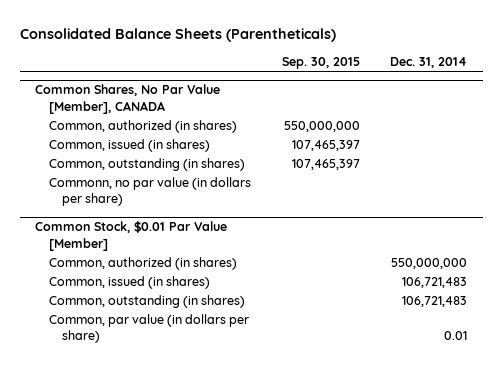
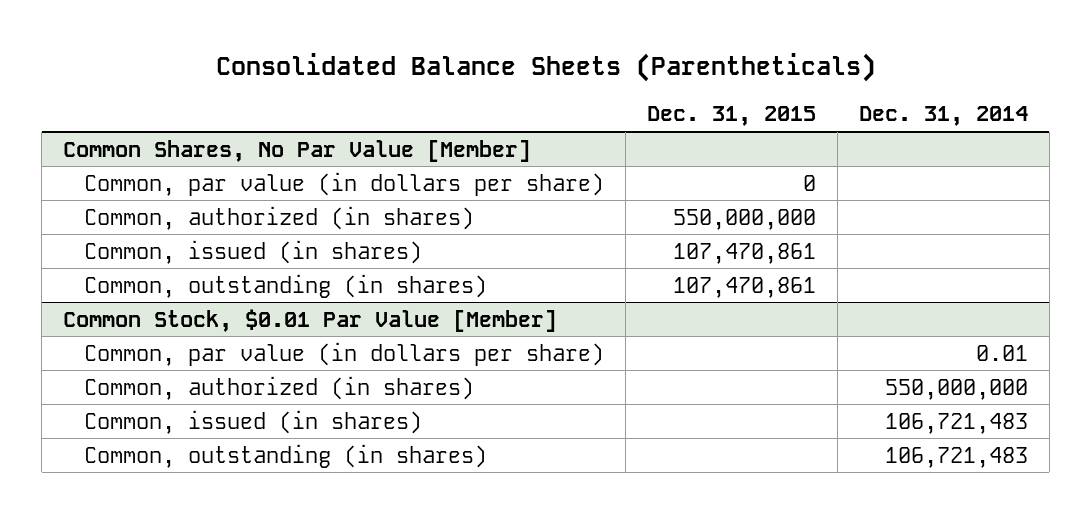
[281,56,360,69] Sep. 30, 2015 -> none
none -> [647,106,817,127] Dec. 31, 2015
[35,84,221,114] Common Shares, No Par Value [Member], CANADA -> [63,139,532,162] Common Shares, No Par Value [Member]
none -> [84,171,605,196] Common, par value (in dollars per share)
[48,177,251,207] Commonn, no par value (in dollars per share) -> none
[48,314,249,344] Common, par value (in dollars per share) -> [84,341,605,366] Common, par value (in dollars per share)

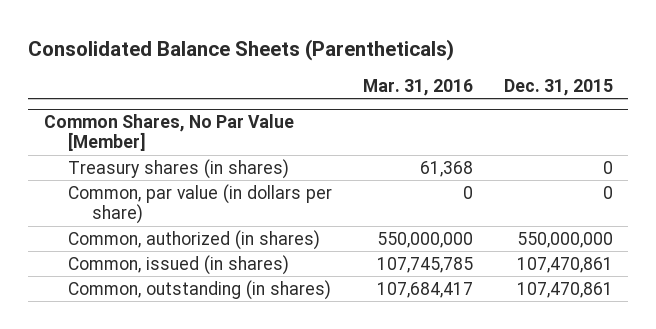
[858,106,1028,127] Dec. 31, 2014 -> none
none -> [362,79,473,97] Mar. 31, 2016
none -> [67,158,289,179] Treasury shares (in shares)
[63,308,558,332] Common Stock, $0.01 Par Value [Member] -> none
[84,341,605,366] Common, par value (in dollars per share) -> none
[84,375,475,400] Common, authorized (in shares) -> none
[84,409,423,434] Common, issued (in shares) -> none
[84,443,488,468] Common, outstanding (in shares) -> none

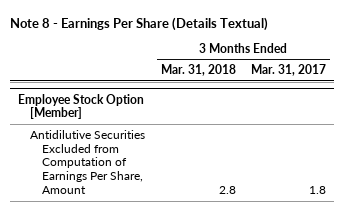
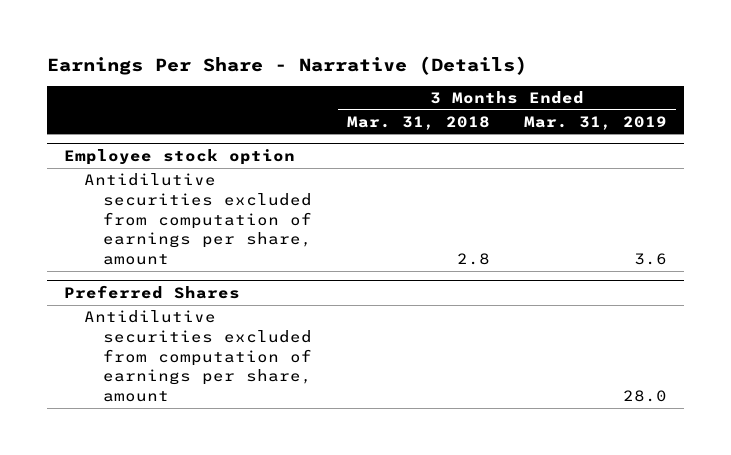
[10,16,269,31] Note 8 - Earnings Per Share (Details Textual) -> [47,55,528,75] Earnings Per Share - Narrative (Details)
[251,64,327,77] Mar. 31, 2017 -> none
none -> [524,115,668,130] Mar. 31, 2019
[17,93,144,120] Employee Stock Option [Member] -> [64,149,296,166] Employee stock option
[29,129,145,195] Antidilutive Securities Excluded from Computation of Earnings Per Share, Amount -> [83,173,312,266] Antidilutive securities excluded from computation of earnings per share, amount
none -> [64,285,241,300] Preferred Shares
none -> [83,310,312,403] Antidilutive securities excluded from computation of earnings per share, amount

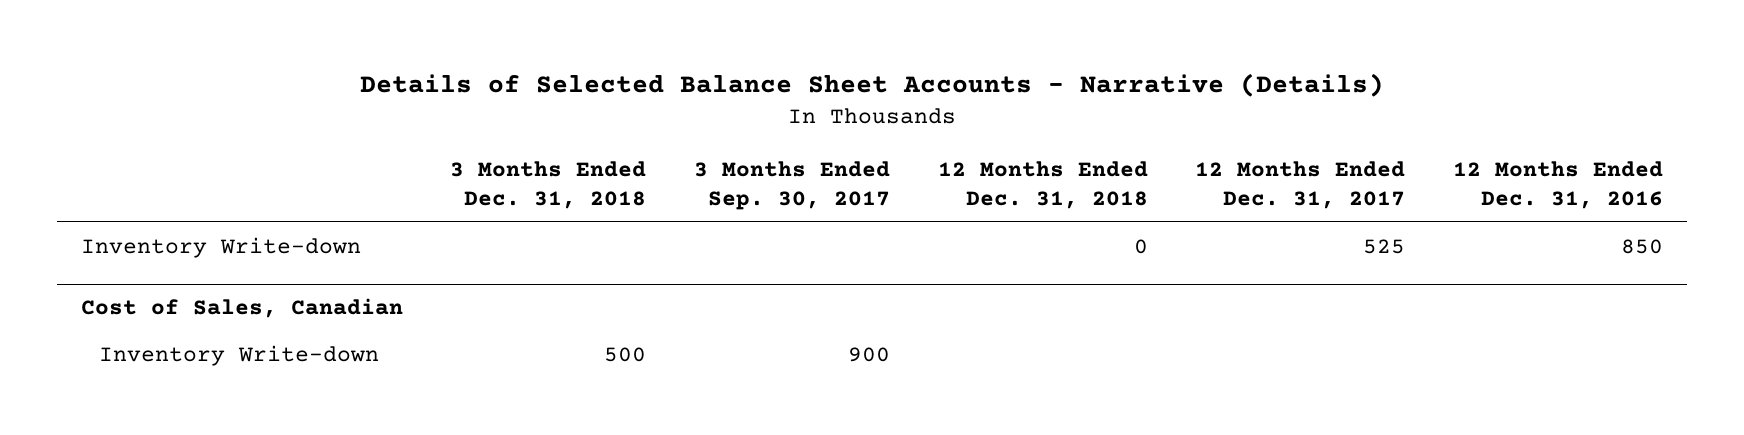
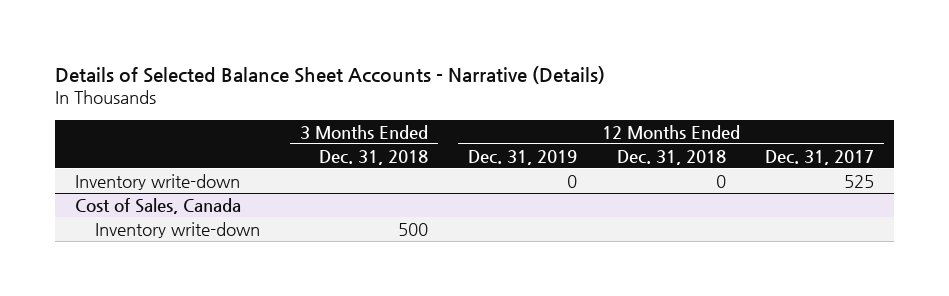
[693,161,890,210] 3 Months Ended Sep. 30, 2017 -> none
[1453,161,1664,209] 12 Months Ended Dec. 31, 2016 -> none
none -> [467,149,577,165] Dec. 31, 2019
[80,237,361,259] Inventory Write-down -> [74,173,240,190] Inventory write-down
[80,298,403,319] Cost of Sales, Canadian -> [74,197,241,214] Cost of Sales, Canada
[98,345,379,367] Inventory Write-down -> [95,221,261,238] Inventory write-down

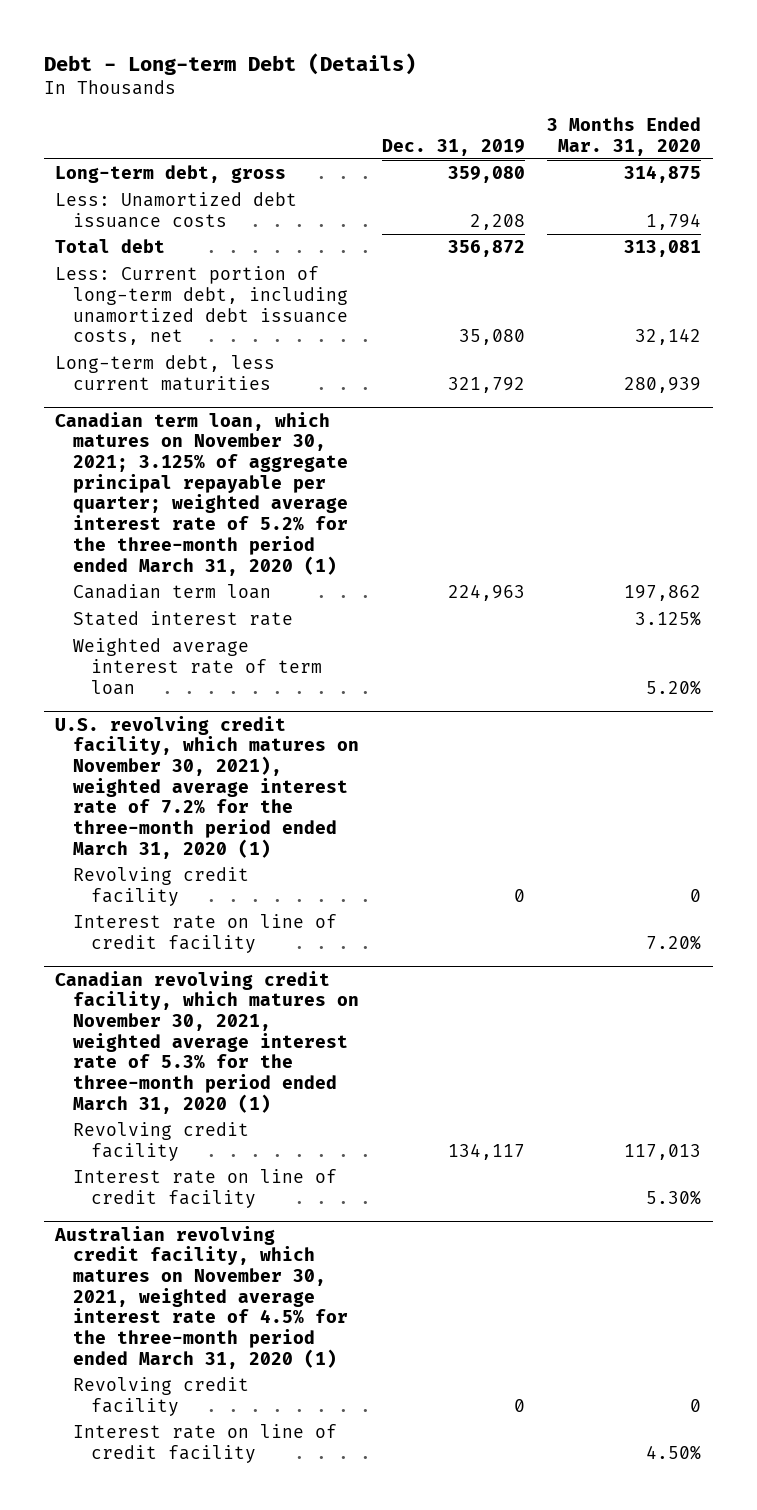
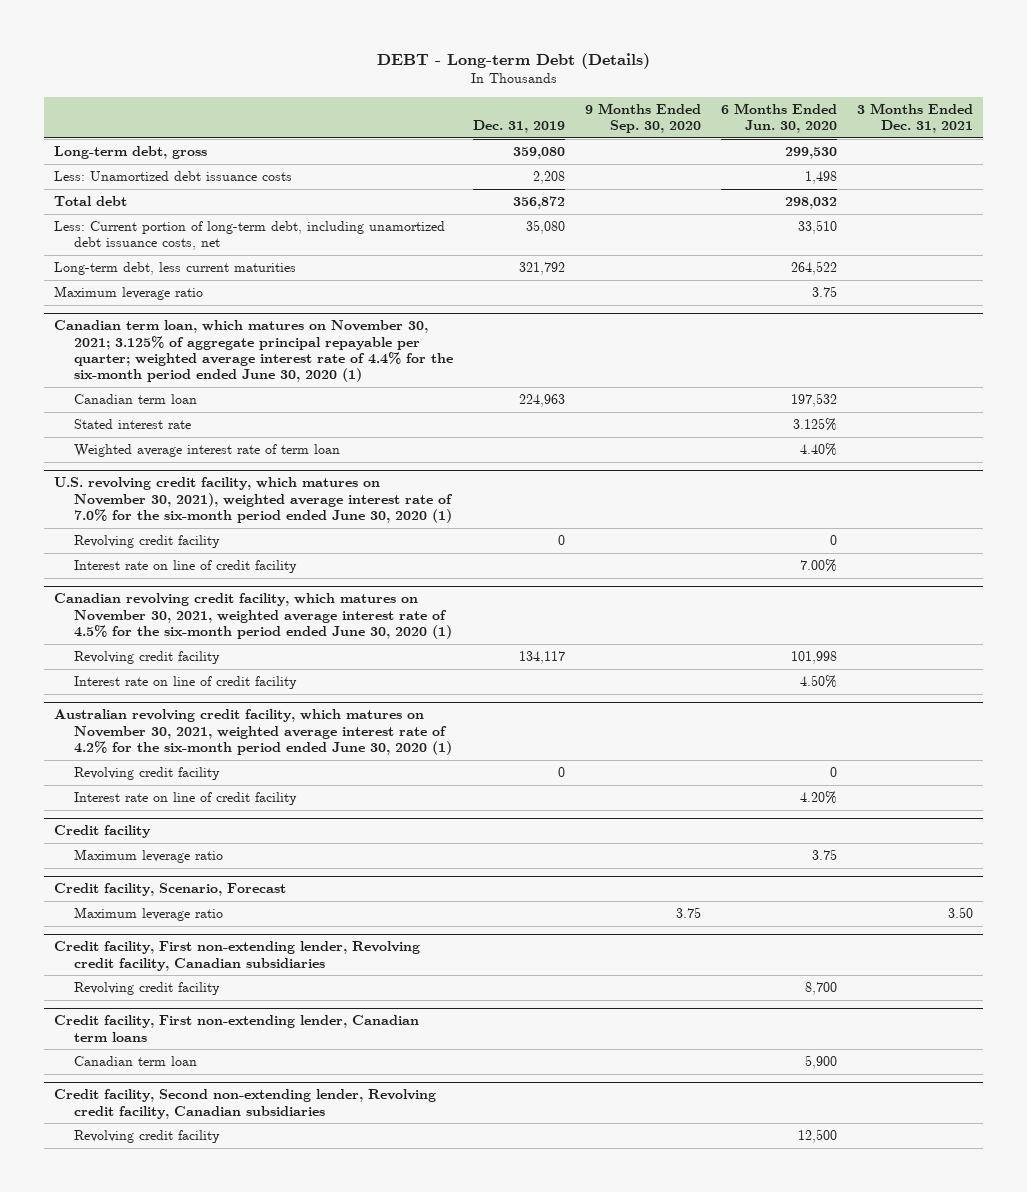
[44,52,417,75] Debt - Long-term Debt (Details) -> [376,53,650,70] DEBT - Long-term Debt (Details)
[547,117,702,156] 3 Months Ended Mar. 31, 2020 -> none
none -> [585,102,702,134] 9 Months Ended Sep. 30, 2020
none -> [721,102,838,134] 6 Months Ended Jun. 30, 2020
none -> [856,102,973,134] 3 Months Ended Dec. 31, 2021
none -> [54,285,204,300] Maximum leverage ratio
[55,411,349,576] Canadian term loan, which matures on November 30, 2021; 3.125% of aggregate principal repayable per quarter; weighted average interest rate of 5.2% for the three-month period ended March 31, 2020 (1) -> [54,320,454,383] Canadian term loan, which matures on November 30, 2021; 3.125% of aggregate principal repayable per quarter; weighted average interest rate of 4.4% for the six-month period ended June 30, 2020 (1)
[55,715,360,859] U.S. revolving credit facility, which matures on November 30, 2021), weighted average interest rate of 7.2% for the three-month period ended March 31, 2020 (1) -> [54,477,454,523] U.S. revolving credit facility, which matures on November 30, 2021), weighted average interest rate of 7.0% for the six-month period ended June 30, 2020 (1)
[55,970,360,1114] Canadian revolving credit facility, which matures on November 30, 2021, weighted average interest rate of 5.3% for the three-month period ended March 31, 2020 (1) -> [54,593,453,639] Canadian revolving credit facility, which matures on November 30, 2021, weighted average interest rate of 4.5% for the six-month period ended June 30, 2020 (1)
[54,1225,349,1369] Australian revolving credit facility, which matures on November 30, 2021, weighted average interest rate of 4.5% for the three-month period ended March 31, 2020 (1) -> [54,709,453,755] Australian revolving credit facility, which matures on November 30, 2021, weighted average interest rate of 4.2% for the six-month period ended June 30, 2020 (1)
none -> [54,825,152,839] Credit facility
none -> [74,848,224,863] Maximum leverage ratio
none -> [54,883,287,897] Credit facility, Scenario, Forecast
none -> [74,906,224,921] Maximum leverage ratio
none -> [54,941,421,971] Credit facility, First non-extending lender, Revolving credit facility, Canadian subsidiaries
none -> [74,981,221,995] Revolving credit facility
none -> [54,1015,420,1042] Credit facility, First non-extending lender, Canadian term loans
none -> [74,1055,198,1066] Canadian term loan
none -> [54,1089,437,1119] Credit facility, Second non-extending lender, Revolving credit facility, Canadian subsidiaries
none -> [74,1129,221,1143] Revolving credit facility

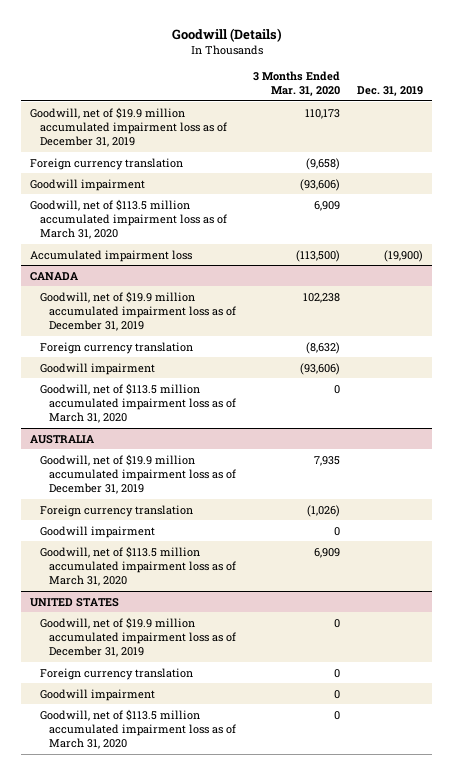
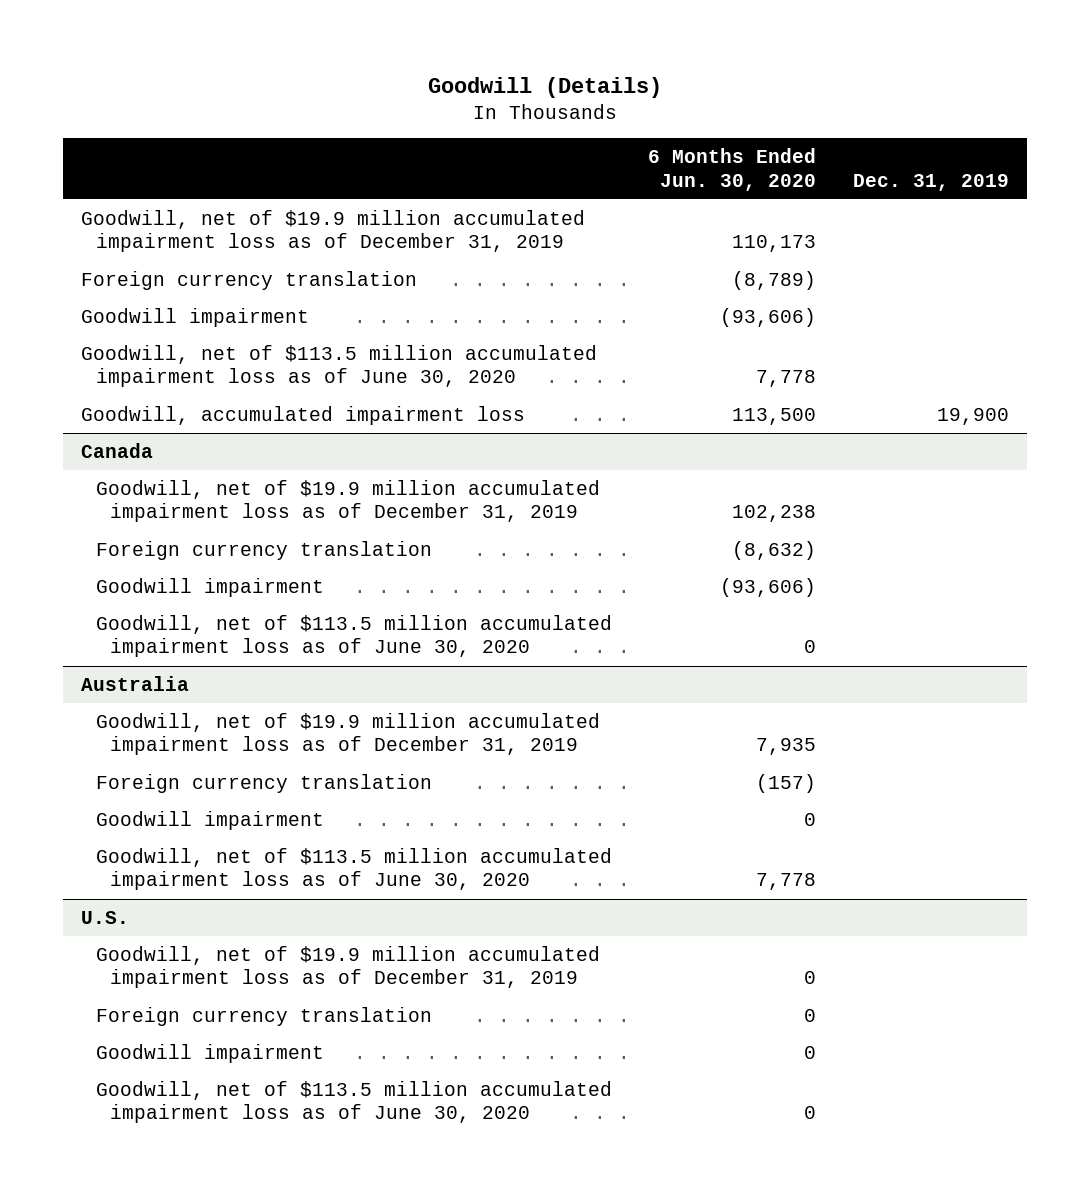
[253,71,341,97] 3 Months Ended Mar. 31, 2020 -> none
none -> [648,148,817,191] 6 Months Ended Jun. 30, 2020
[29,198,227,240] Goodwill, net of $113.5 million accumulated impairment loss as of March 31, 2020 -> [81,345,598,388] Goodwill, net of $113.5 million accumulated impairment loss as of June 30, 2020
[29,249,192,262] Accumulated impairment loss -> [81,406,526,426] Goodwill, accumulated impairment loss
[384,249,424,262] (19,900) -> [936,408,1009,426] 19,900
[29,271,78,281] CANADA -> [81,443,154,459] Canada
[39,382,237,424] Goodwill, net of $113.5 million accumulated impairment loss as of March 31, 2020 -> [95,615,612,658] Goodwill, net of $113.5 million accumulated impairment loss as of June 30, 2020
[29,434,94,444] AUSTRALIA -> [81,676,190,692] Australia
[39,545,237,587] Goodwill, net of $113.5 million accumulated impairment loss as of March 31, 2020 -> [95,848,612,891] Goodwill, net of $113.5 million accumulated impairment loss as of June 30, 2020
[29,597,119,607] UNITED STATES -> [81,911,130,925] U.S.
[39,708,237,750] Goodwill, net of $113.5 million accumulated impairment loss as of March 31, 2020 -> [95,1081,612,1124] Goodwill, net of $113.5 million accumulated impairment loss as of June 30, 2020

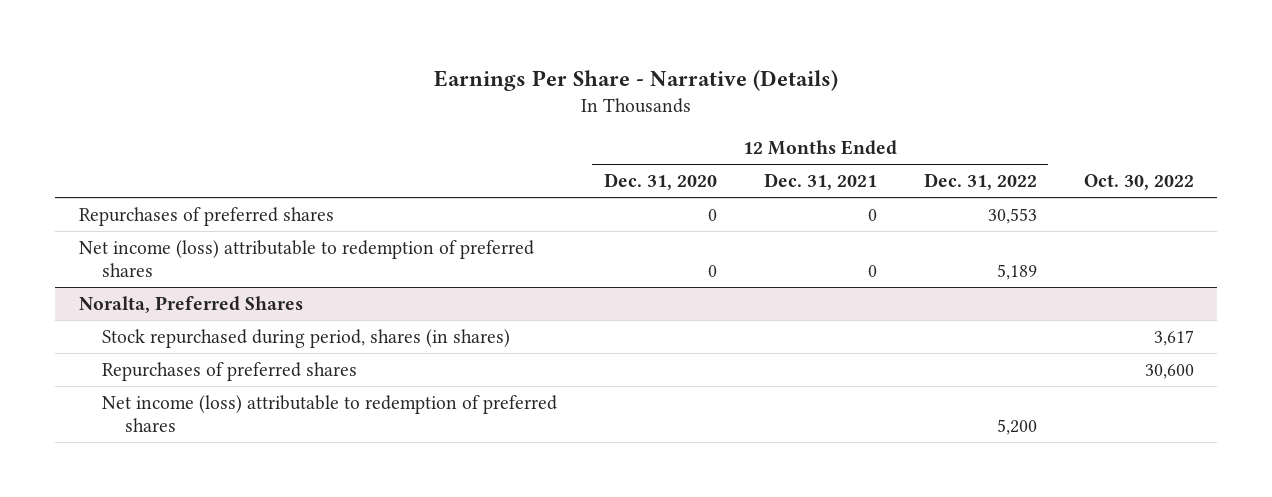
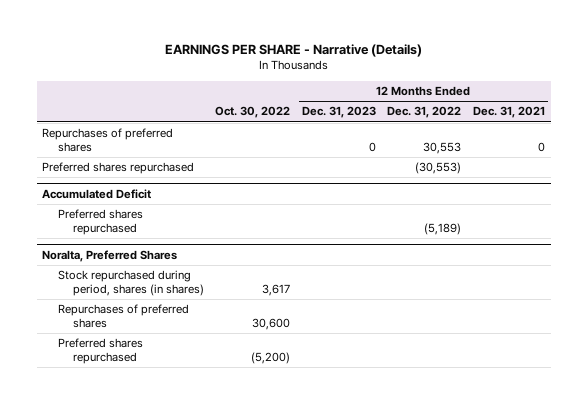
[434,69,839,91] Earnings Per Share - Narrative (Details) -> [164,44,422,58] EARNINGS PER SHARE - Narrative (Details)
[603,173,717,191] Dec. 31, 2020 -> none
none -> [301,106,376,119] Dec. 31, 2023
[78,239,534,278] Net income (loss) attributable to redemption of preferred shares -> none
none -> [42,162,195,175] Preferred shares repurchased
none -> [42,189,152,200] Accumulated Deficit
none -> [57,209,143,235] Preferred shares repurchased
[101,394,557,433] Net income (loss) attributable to redemption of preferred shares -> none
none -> [57,338,143,364] Preferred shares repurchased

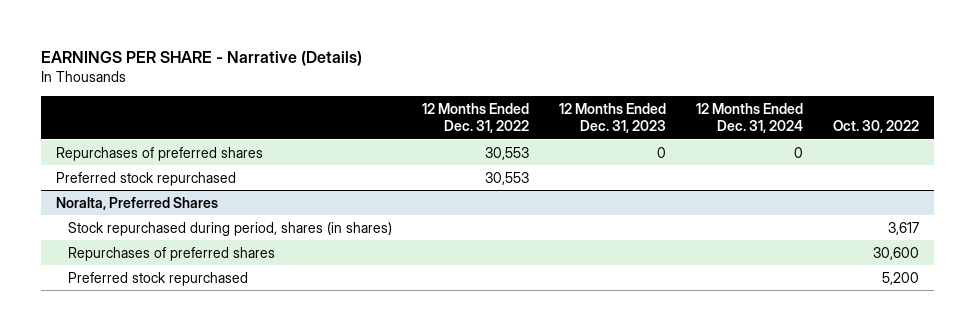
[472,106,545,119] Dec. 31, 2021 -> none
none -> [695,103,803,134] 12 Months Ended Dec. 31, 2024
[42,189,152,200] Accumulated Deficit -> none
[57,209,143,235] Preferred shares repurchased -> none
[42,162,195,175] Preferred shares repurchased -> [56,171,237,186] Preferred stock repurchased
[415,162,462,175] (30,553) -> [485,171,530,185] 30,553
[57,338,143,364] Preferred shares repurchased -> [68,271,249,286] Preferred stock repurchased
[251,351,291,364] (5,200) -> [881,271,919,285] 5,200

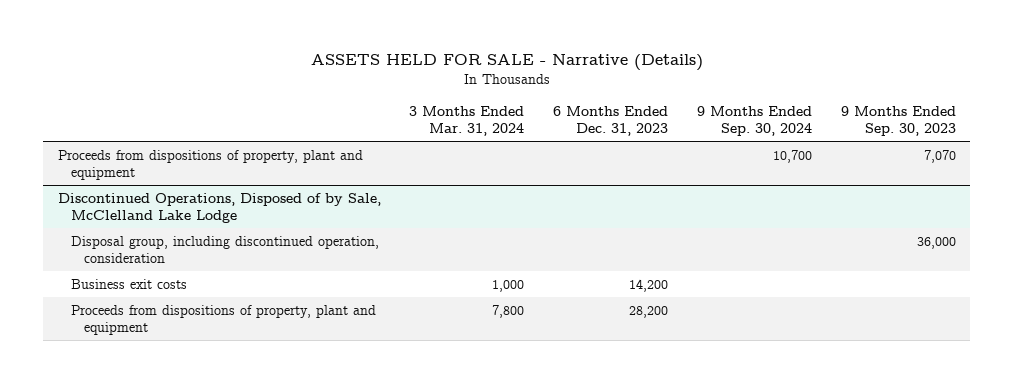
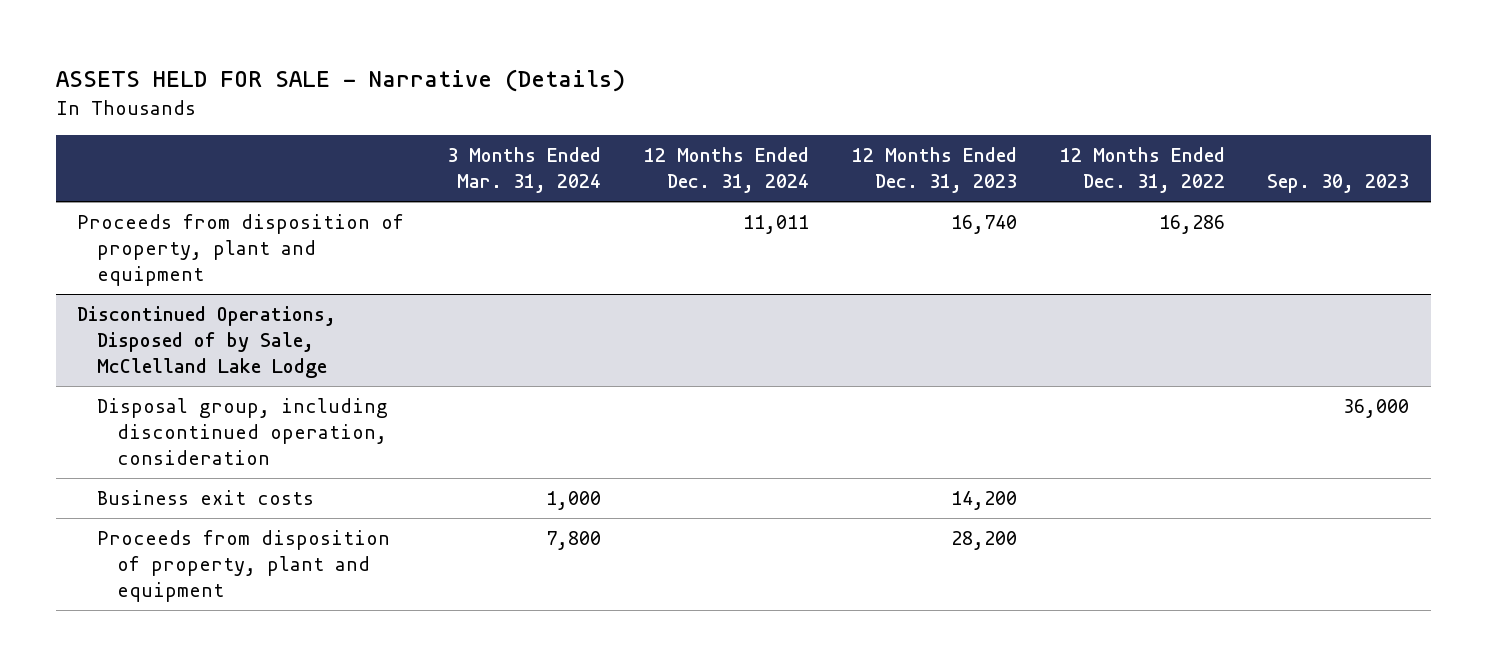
[553,105,669,137] 6 Months Ended Dec. 31, 2023 -> none
[696,105,812,137] 9 Months Ended Sep. 30, 2024 -> none
[840,105,956,137] 9 Months Ended Sep. 30, 2023 -> none
none -> [644,147,810,193] 12 Months Ended Dec. 31, 2024
none -> [851,147,1017,193] 12 Months Ended Dec. 31, 2023
none -> [1059,147,1225,193] 12 Months Ended Dec. 31, 2022
none -> [1267,173,1410,193] Sep. 30, 2023
[57,149,363,181] Proceeds from dispositions of property, plant and equipment -> [77,214,405,286] Proceeds from disposition of property, plant and equipment
[71,304,377,336] Proceeds from dispositions of property, plant and equipment -> [97,530,391,602] Proceeds from disposition of property, plant and equipment

